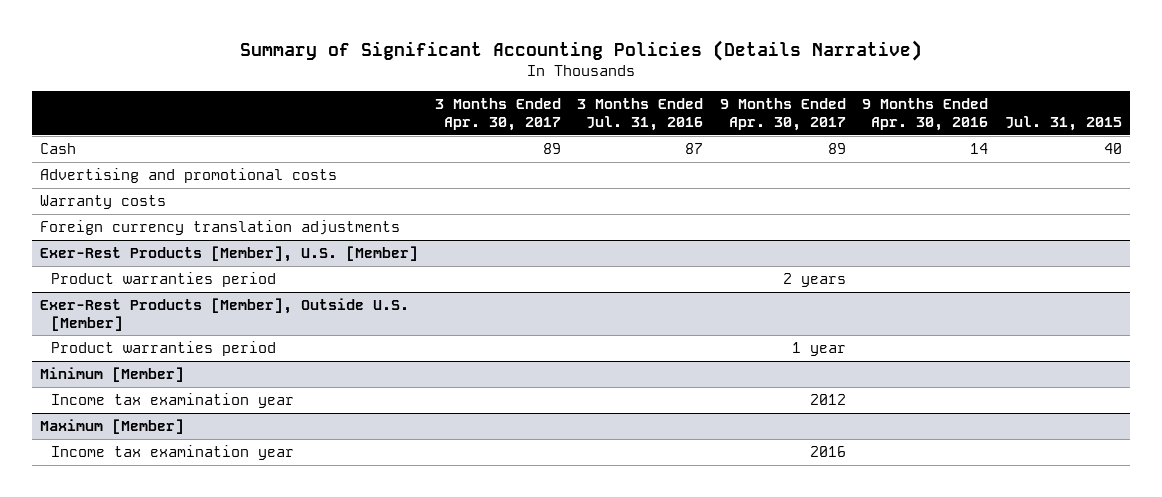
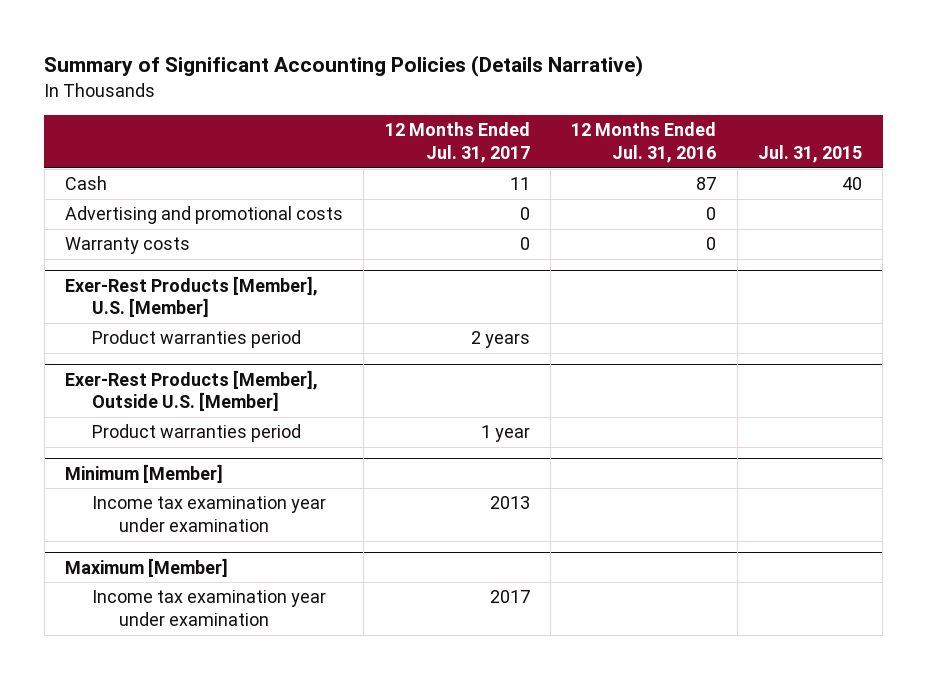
[434,98,561,132] 3 Months Ended Apr. 30, 2017 -> none
[577,98,704,132] 3 Months Ended Jul. 31, 2016 -> none
[719,98,846,132] 9 Months Ended Apr. 30, 2017 -> none
[862,98,989,132] 9 Months Ended Apr. 30, 2016 -> none
none -> [384,122,530,164] 12 Months Ended Jul. 31, 2017
none -> [571,122,717,164] 12 Months Ended Jul. 31, 2016
[40,220,401,236] Foreign currency translation adjustments -> none
[51,393,295,409] Income tax examination year -> [91,496,326,533] Income tax examination year under examination
[51,445,295,461] Income tax examination year -> [91,590,326,627] Income tax examination year under examination

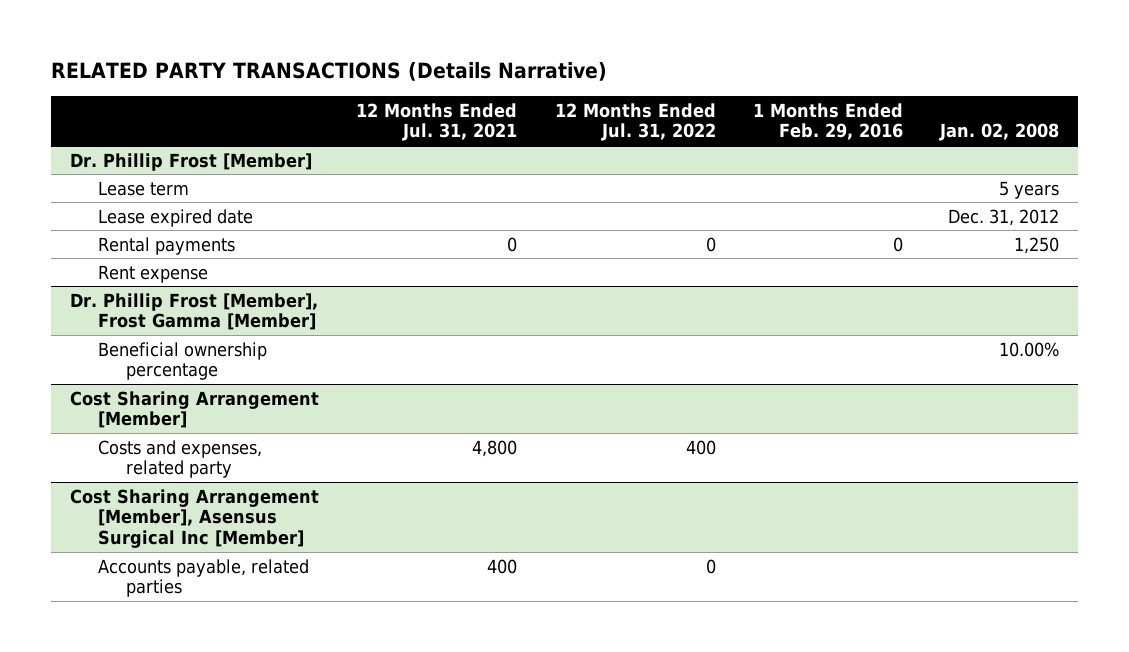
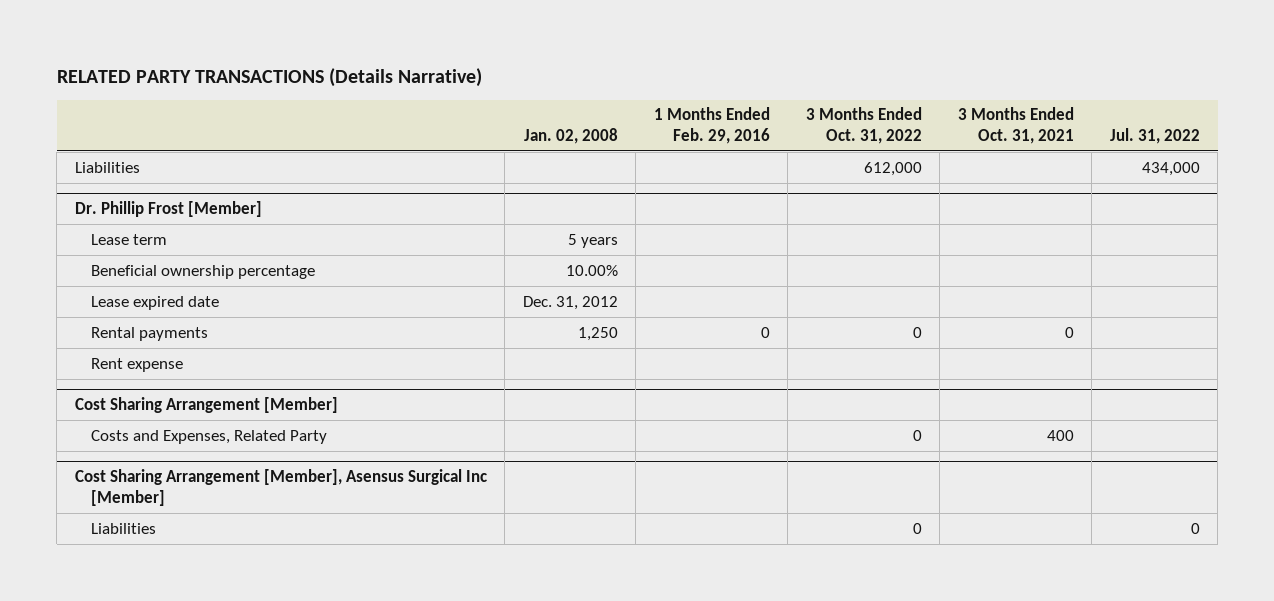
[356,102,518,142] 12 Months Ended Jul. 31, 2021 -> none
[554,102,716,142] 12 Months Ended Jul. 31, 2022 -> none
none -> [805,107,922,145] 3 Months Ended Oct. 31, 2022
none -> [957,107,1074,145] 3 Months Ended Oct. 31, 2021
none -> [1109,128,1200,145] Jul. 31, 2022
none -> [74,161,140,173] Liabilities
none -> [90,264,315,279] Beneficial ownership percentage
[69,292,318,331] Dr. Phillip Frost [Member], Frost Gamma [Member] -> none
[97,341,267,381] Beneficial ownership percentage -> none
[97,439,262,479] Costs and expenses, related party -> [90,429,327,444] Costs and Expenses, Related Party
[97,558,309,598] Accounts payable, related parties -> none
none -> [90,522,156,534] Liabilities

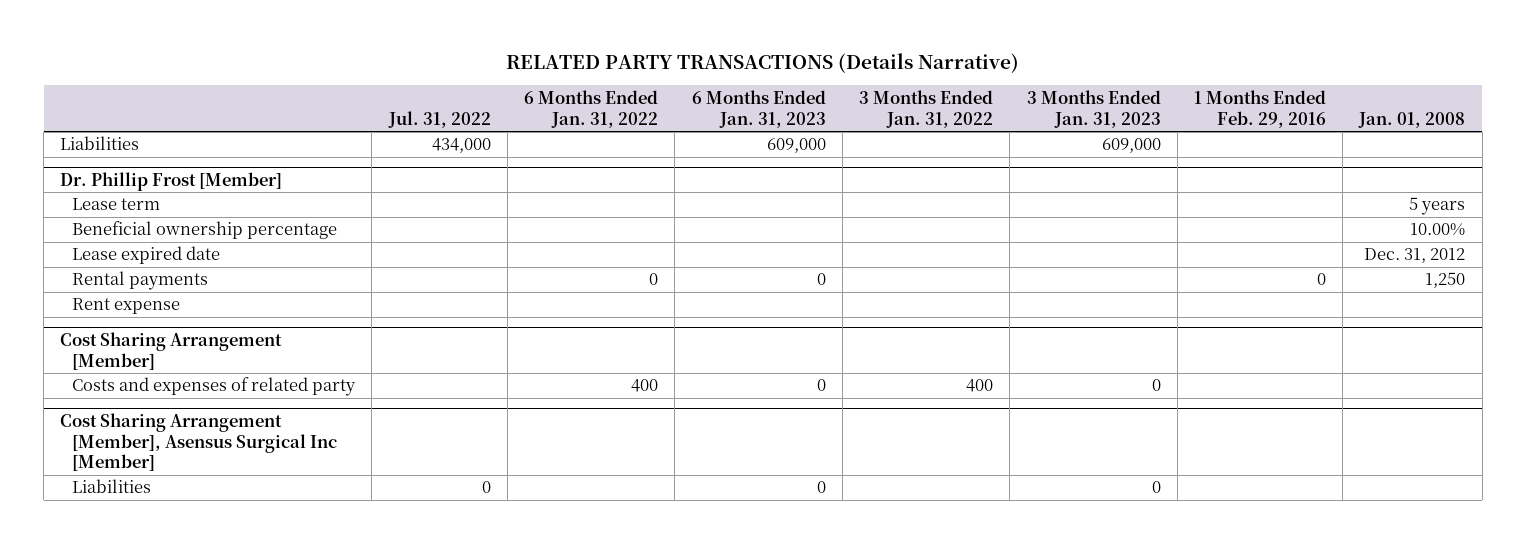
[523,128,618,145] Jan. 02, 2008 -> none
[805,107,922,145] 3 Months Ended Oct. 31, 2022 -> none
[957,107,1074,145] 3 Months Ended Oct. 31, 2021 -> none
none -> [524,89,659,128] 6 Months Ended Jan. 31, 2022
none -> [691,89,826,128] 6 Months Ended Jan. 31, 2023
none -> [859,89,994,128] 3 Months Ended Jan. 31, 2022
none -> [1026,89,1161,128] 3 Months Ended Jan. 31, 2023
none -> [1358,111,1466,128] Jan. 01, 2008
[90,429,327,444] Costs and Expenses, Related Party -> [72,377,357,397] Costs and expenses of related party

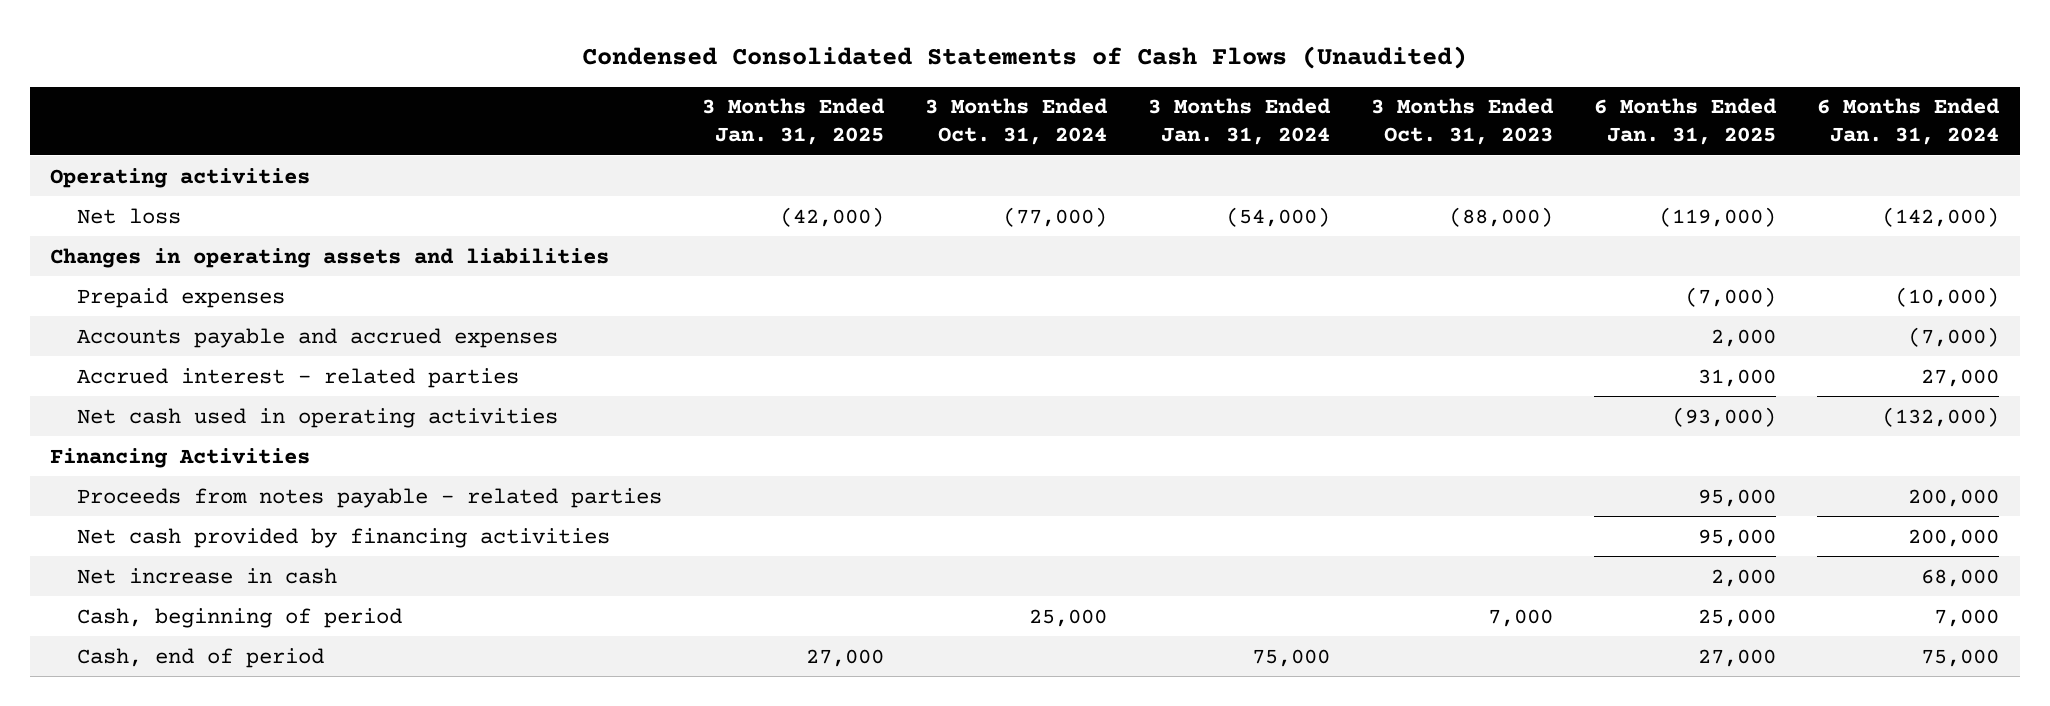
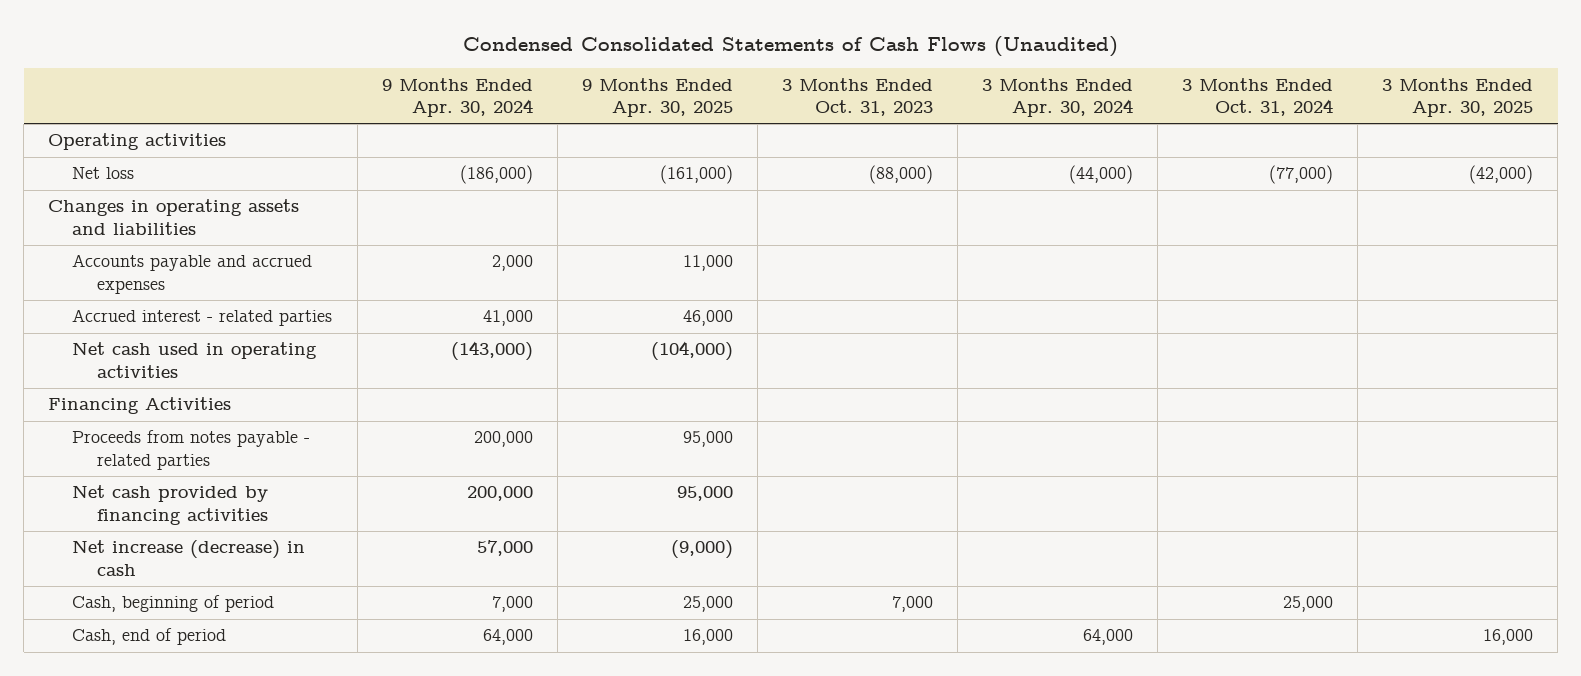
[702,98,886,145] 3 Months Ended Jan. 31, 2025 -> none
[1148,98,1332,145] 3 Months Ended Jan. 31, 2024 -> none
[1594,98,1778,145] 6 Months Ended Jan. 31, 2025 -> none
[1817,98,2001,145] 6 Months Ended Jan. 31, 2024 -> none
none -> [381,77,533,117] 9 Months Ended Apr. 30, 2024
none -> [581,77,733,117] 9 Months Ended Apr. 30, 2025
none -> [981,77,1133,117] 3 Months Ended Apr. 30, 2024
none -> [1381,77,1533,117] 3 Months Ended Apr. 30, 2025
[76,287,285,308] Prepaid expenses -> none
[76,567,337,584] Net increase in cash -> [72,540,306,576] Net increase (decrease) in cash

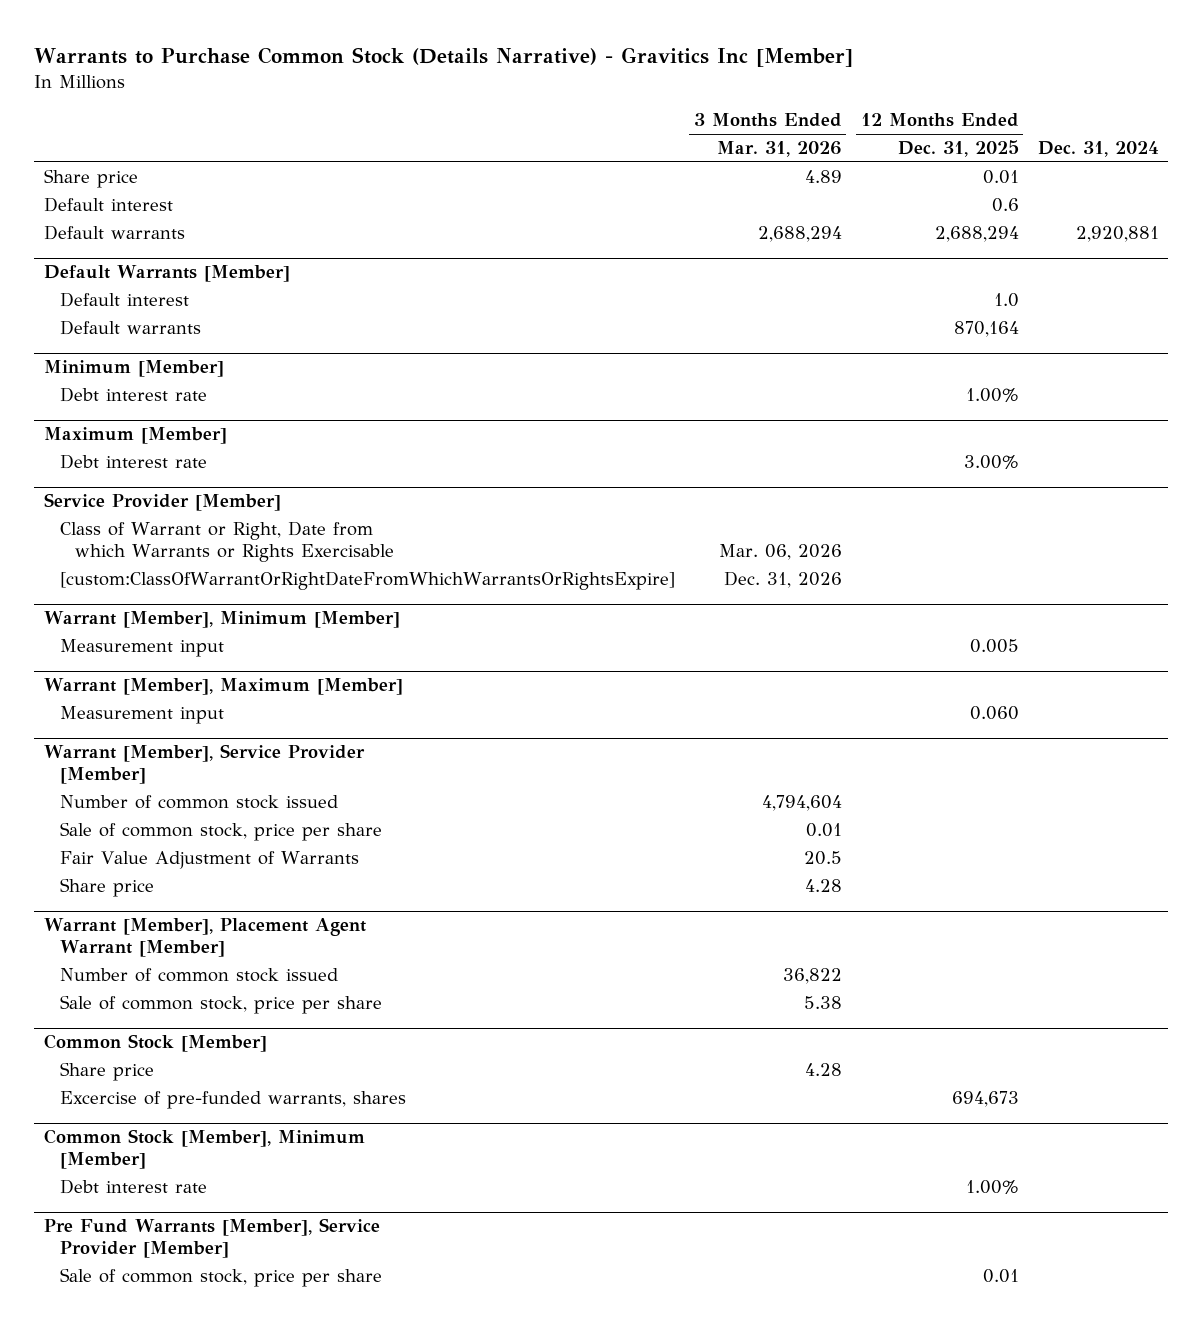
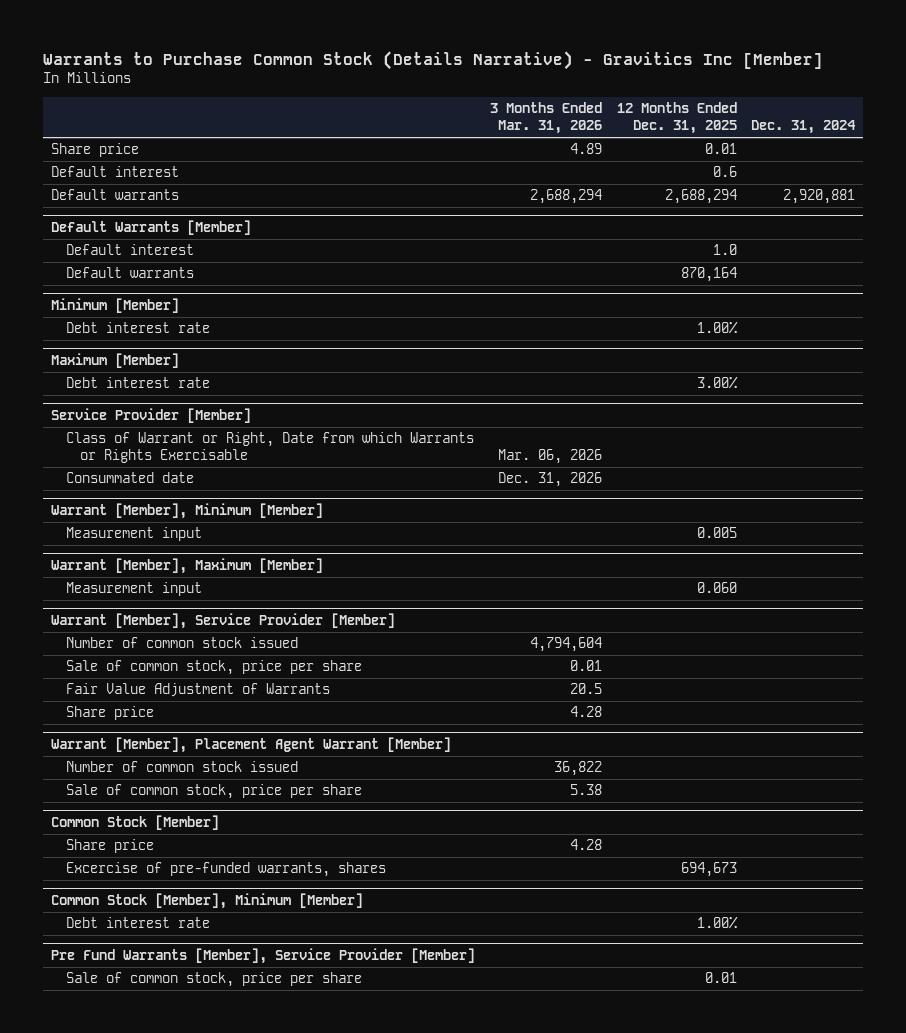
[59,571,675,591] [custom:ClassOfWarrantOrRightDateFromWhichWarrantsOrRightsExpire] -> [65,472,194,484] Consummated date

